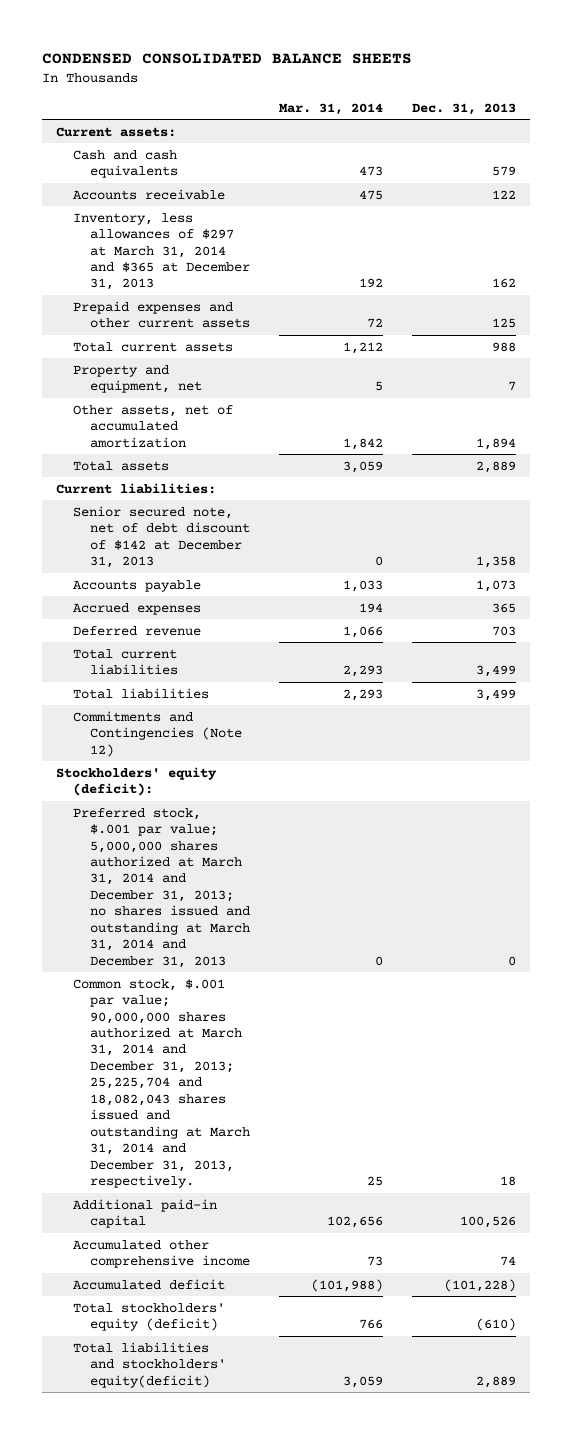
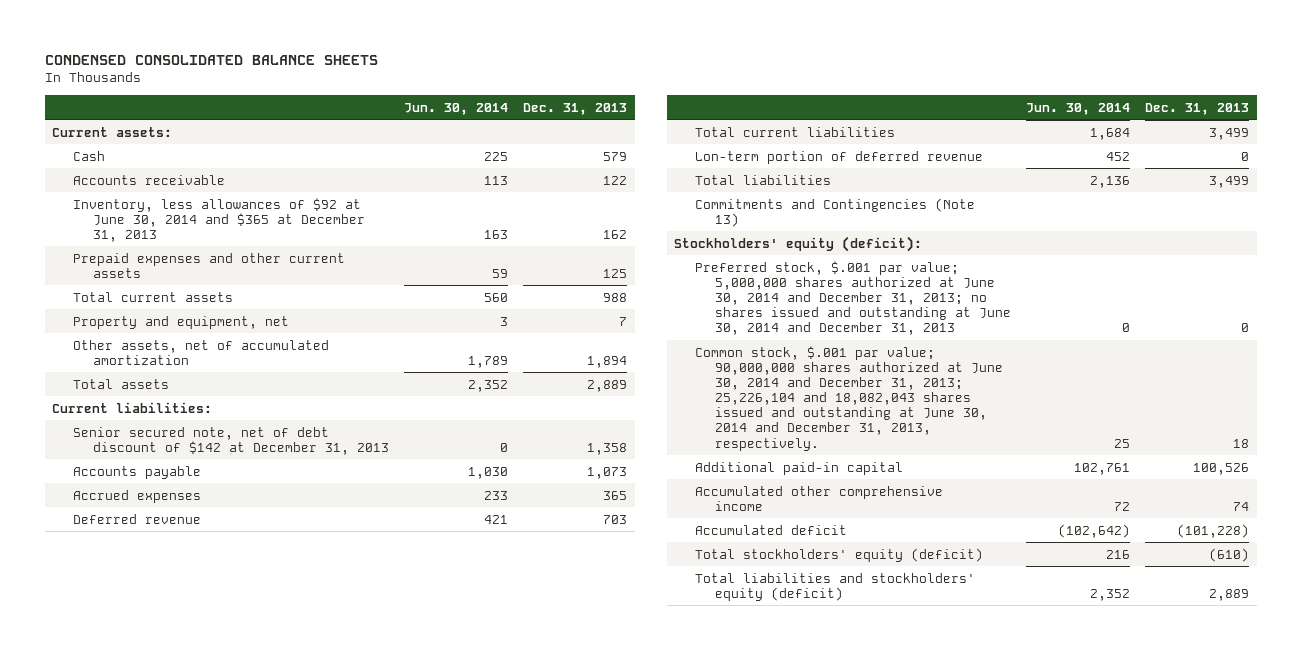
[279,102,384,115] Mar. 31, 2014 -> none
none -> [404,102,509,115] Jun. 30, 2014
[73,149,179,179] Cash and cash equivalents -> [72,150,105,161] Cash
[73,212,251,291] Inventory, less allowances of $297 at March 31, 2014 and $365 at December 31, 2013 -> [72,197,366,242] Inventory, less allowances of $92 at June 30, 2014 and $365 at December 31, 2013
none -> [694,150,983,164] Lon-term portion of deferred revenue
[73,710,243,757] Commitments and Contingencies (Note 12) -> [694,197,975,227] Commitments and Contingencies (Note 13)
[73,807,251,968] Preferred stock, $.001 par value; 5,000,000 shares authorized at March 31, 2014 and December 31, 2013; no shares issued and outstanding at March 31, 2014 and December 31, 2013 -> [694,260,1012,336] Preferred stock, $.001 par value; 5,000,000 shares authorized at June 30, 2014 and December 31, 2013; no shares issued and outstanding at June 30, 2014 and December 31, 2013
[73,978,251,1189] Common stock, $.001 par value; 90,000,000 shares authorized at March 31, 2014 and December 31, 2013; 25,225,704 and 18,082,043 shares issued and outstanding at March 31, 2014 and December 31, 2013, respectively. -> [694,345,1004,451] Common stock, $.001 par value; 90,000,000 shares authorized at June 30, 2014 and December 31, 2013; 25,226,104 and 18,082,043 shares issued and outstanding at June 30, 2014 and December 31, 2013, respectively.
[73,1341,227,1388] Total liabilities and stockholders' equity(deficit) -> [694,572,975,601] Total liabilities and stockholders' equity (deficit)

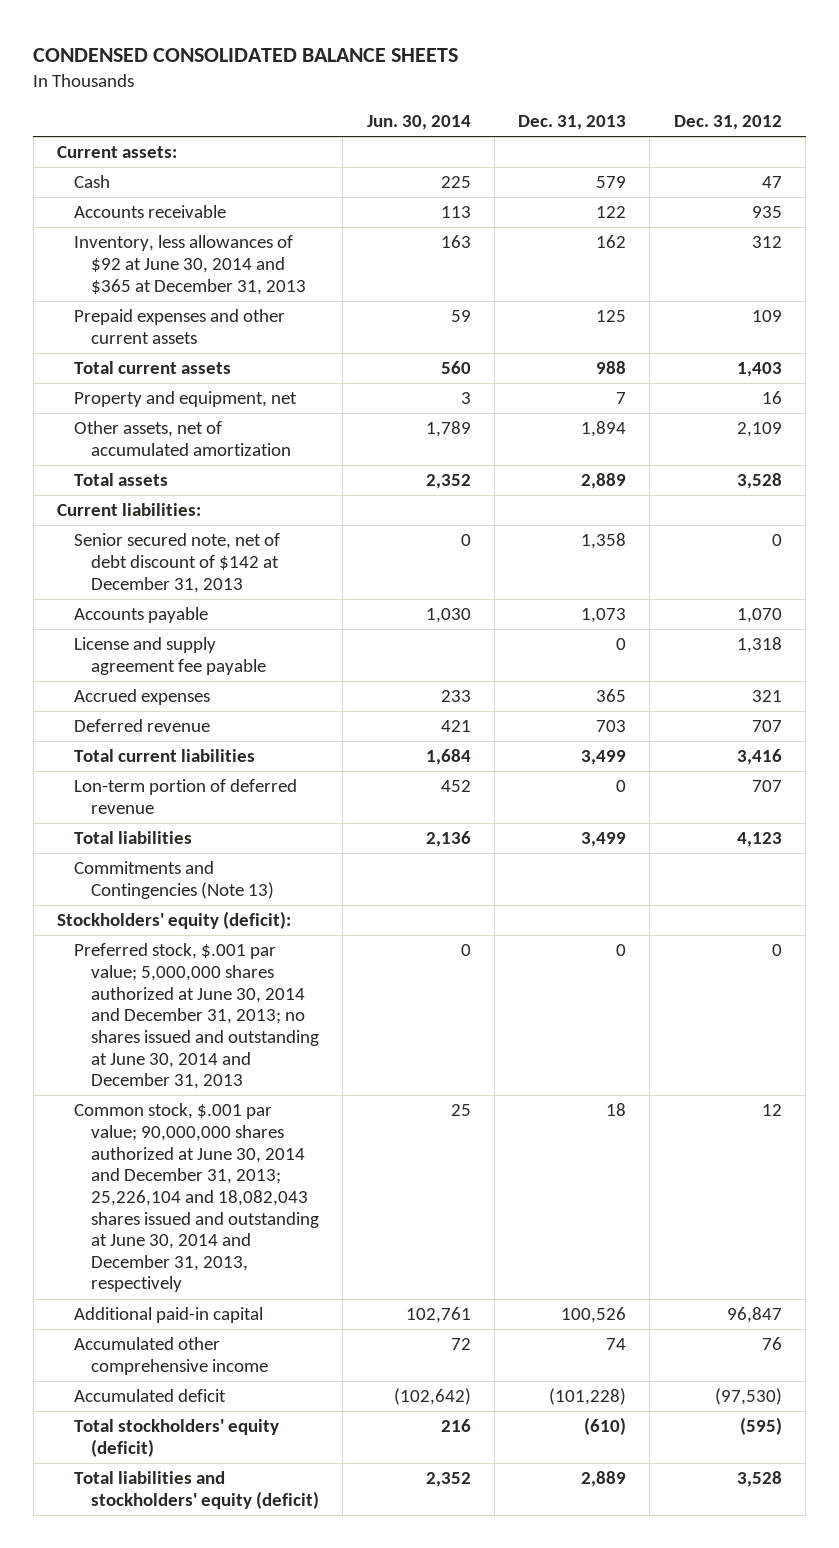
none -> [673,114,782,130] Dec. 31, 2012
none -> [74,637,267,675] License and supply agreement fee payable
[694,345,1004,451] Common stock, $.001 par value; 90,000,000 shares authorized at June 30, 2014 and December 31, 2013; 25,226,104 and 18,082,043 shares issued and outstanding at June 30, 2014 and December 31, 2013, respectively. -> [74,1103,320,1293] Common stock, $.001 par value; 90,000,000 shares authorized at June 30, 2014 and December 31, 2013; 25,226,104 and 18,082,043 shares issued and outstanding at June 30, 2014 and December 31, 2013, respectively

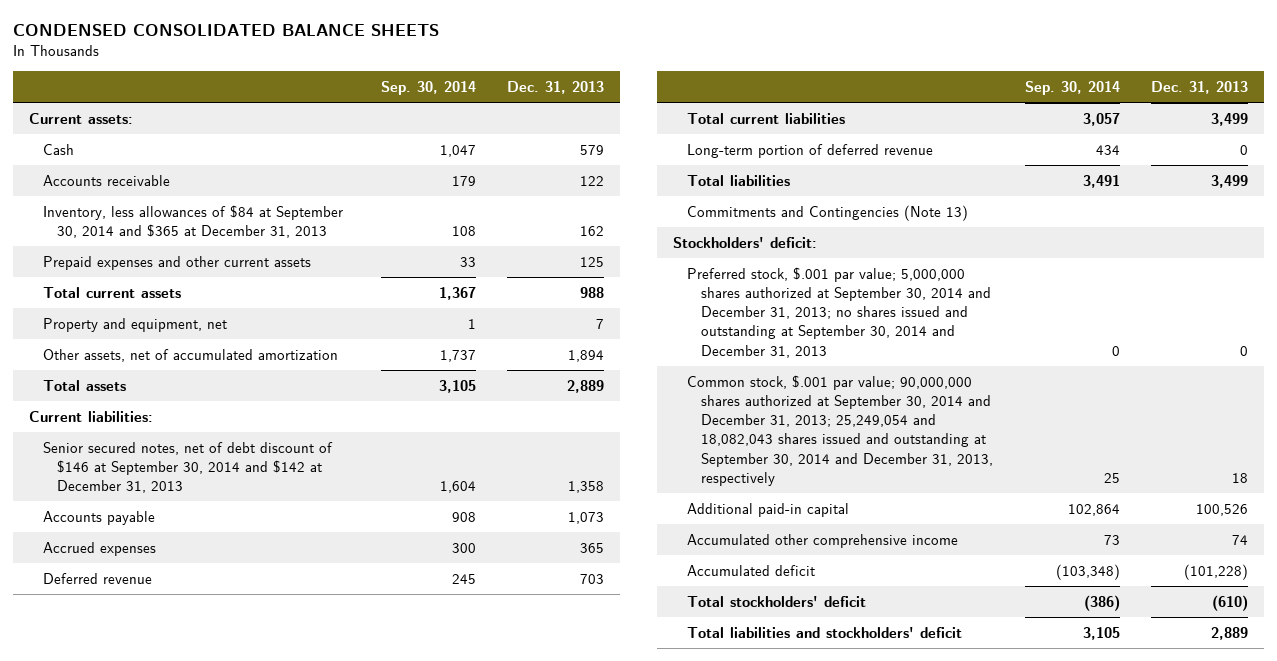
[366,114,471,130] Jun. 30, 2014 -> none
[673,114,782,130] Dec. 31, 2012 -> none
none -> [380,80,476,95] Sep. 30, 2014
[74,235,307,295] Inventory, less allowances of $92 at June 30, 2014 and $365 at December 31, 2013 -> [43,204,344,238] Inventory, less allowances of $84 at September 30, 2014 and $365 at December 31, 2013
[74,533,281,593] Senior secured note, net of debt discount of $142 at December 31, 2013 -> [43,441,334,494] Senior secured notes, net of debt discount of $146 at September 30, 2014 and $142 at December 31, 2013
[74,637,267,675] License and supply agreement fee payable -> none
[74,779,298,814] Lon-term portion of deferred revenue -> [687,143,934,158] Long-term portion of deferred revenue
[57,911,292,930] Stockholders' equity (deficit): -> [672,236,817,248] Stockholders' deficit:
[74,943,320,1090] Preferred stock, $.001 par value; 5,000,000 shares authorized at June 30, 2014 and December 31, 2013; no shares issued and outstanding at June 30, 2014 and December 31, 2013 -> [687,266,992,358] Preferred stock, $.001 par value; 5,000,000 shares authorized at September 30, 2014 and December 31, 2013; no shares issued and outstanding at September 30, 2014 and December 31, 2013
[74,1103,320,1293] Common stock, $.001 par value; 90,000,000 shares authorized at June 30, 2014 and December 31, 2013; 25,226,104 and 18,082,043 shares issued and outstanding at June 30, 2014 and December 31, 2013, respectively -> [687,374,994,486] Common stock, $.001 par value; 90,000,000 shares authorized at September 30, 2014 and December 31, 2013; 25,249,054 and 18,082,043 shares issued and outstanding at September 30, 2014 and December 31, 2013, respectively
[74,1419,280,1457] Total stockholders' equity (deficit) -> [687,595,867,607] Total stockholders' deficit
[74,1471,320,1509] Total liabilities and stockholders' equity (deficit) -> [687,626,963,638] Total liabilities and stockholders' deficit

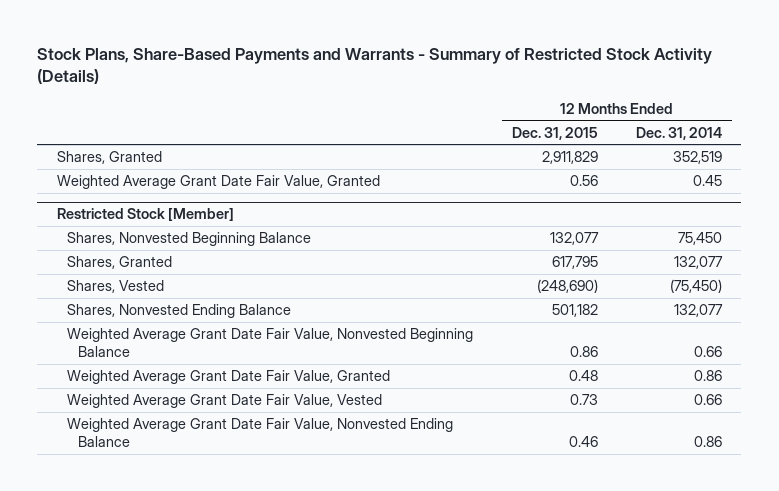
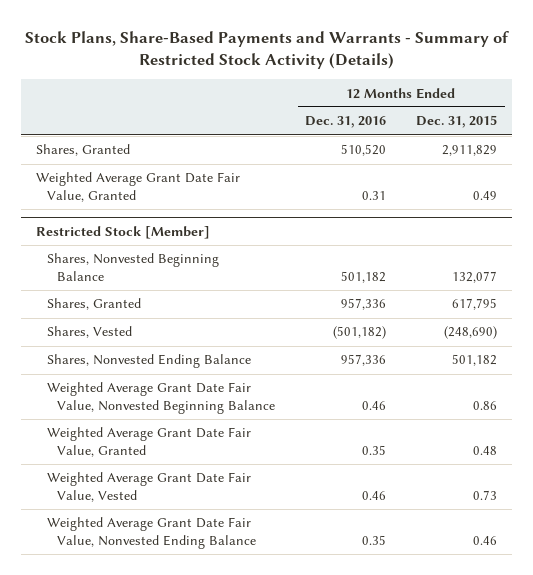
[636,126,723,140] Dec. 31, 2014 -> none
none -> [305,116,387,129] Dec. 31, 2016
[569,175,598,187] 0.56 -> [473,190,498,200] 0.49

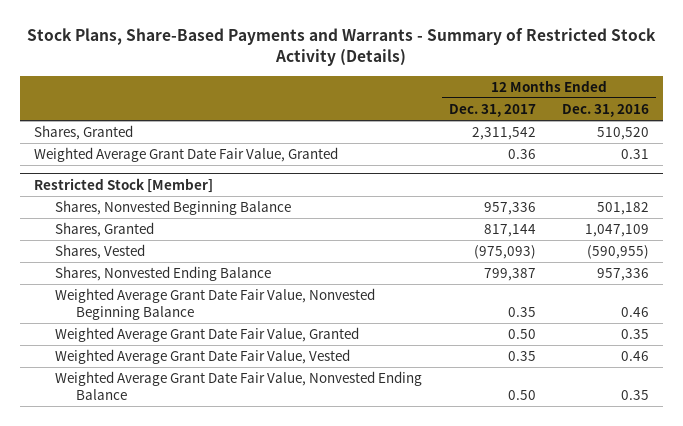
[416,115,498,129] Dec. 31, 2015 -> none
none -> [448,104,536,118] Dec. 31, 2017
[341,298,387,311] 957,336 -> [585,224,650,238] 1,047,109
[333,326,387,340] (501,182) -> [587,245,650,260] (590,955)

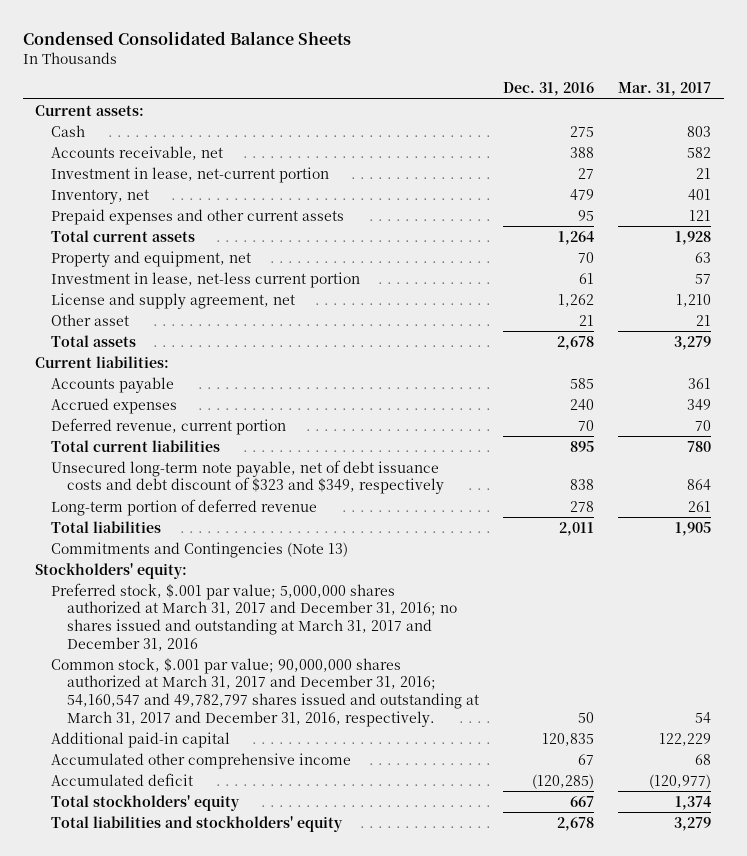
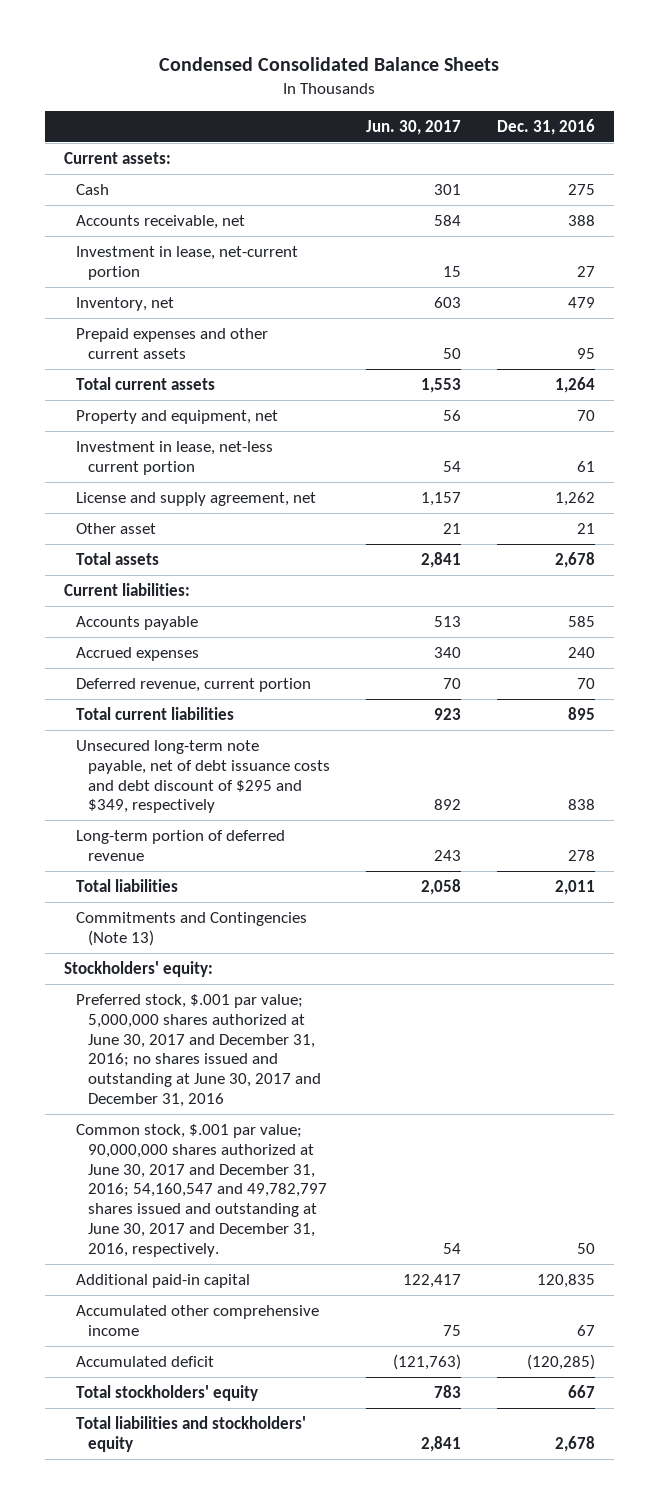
[618,82,712,97] Mar. 31, 2017 -> none
none -> [366,119,462,135] Jun. 30, 2017
[51,459,444,495] Unsecured long-term note payable, net of debt issuance costs and debt discount of $323 and $349, respectively -> [75,739,330,814] Unsecured long-term note payable, net of debt issuance costs and debt discount of $295 and $349, respectively
[51,582,457,651] Preferred stock, $.001 par value; 5,000,000 shares authorized at March 31, 2017 and December 31, 2016; no shares issued and outstanding at March 31, 2017 and December 31, 2016 -> [75,993,321,1108] Preferred stock, $.001 par value; 5,000,000 shares authorized at June 30, 2017 and December 31, 2016; no shares issued and outstanding at June 30, 2017 and December 31, 2016
[51,657,479,727] Common stock, $.001 par value; 90,000,000 shares authorized at March 31, 2017 and December 31, 2016; 54,160,547 and 49,782,797 shares issued and outstanding at March 31, 2017 and December 31, 2016, respectively. -> [75,1123,327,1258] Common stock, $.001 par value; 90,000,000 shares authorized at June 30, 2017 and December 31, 2016; 54,160,547 and 49,782,797 shares issued and outstanding at June 30, 2017 and December 31, 2016, respectively.

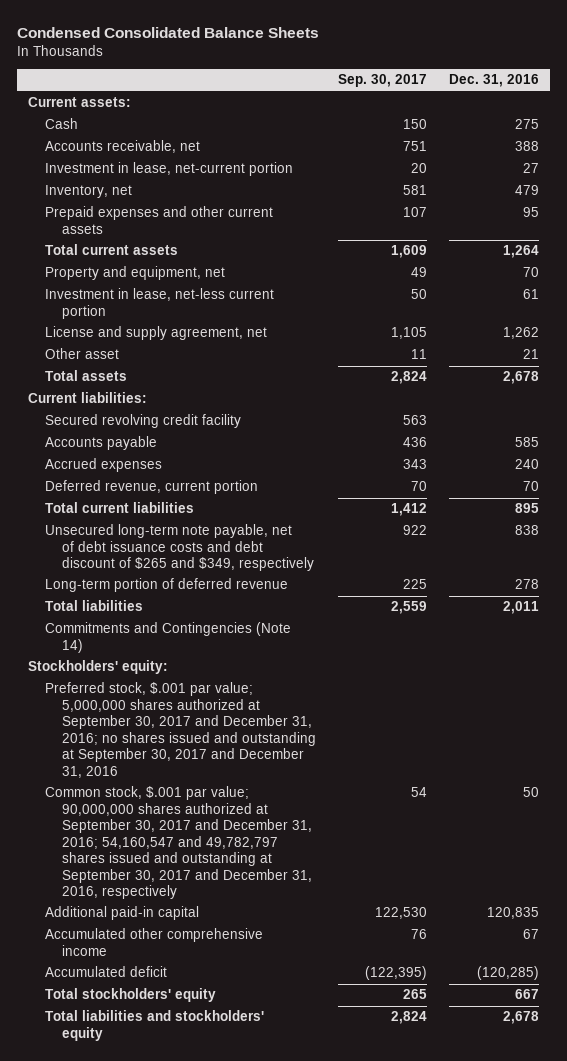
[366,119,462,135] Jun. 30, 2017 -> none
none -> [338,74,428,88] Sep. 30, 2017
none -> [45,414,242,429] Secured revolving credit facility
[75,739,330,814] Unsecured long-term note payable, net of debt issuance costs and debt discount of $295 and $349, respectively -> [45,524,315,572] Unsecured long-term note payable, net of debt issuance costs and debt discount of $265 and $349, respectively
[75,911,307,946] Commitments and Contingencies (Note 13) -> [45,622,292,653] Commitments and Contingencies (Note 14)
[75,993,321,1108] Preferred stock, $.001 par value; 5,000,000 shares authorized at June 30, 2017 and December 31, 2016; no shares issued and outstanding at June 30, 2017 and December 31, 2016 -> [45,682,317,778] Preferred stock, $.001 par value; 5,000,000 shares authorized at September 30, 2017 and December 31, 2016; no shares issued and outstanding at September 30, 2017 and December 31, 2016
[75,1123,327,1258] Common stock, $.001 par value; 90,000,000 shares authorized at June 30, 2017 and December 31, 2016; 54,160,547 and 49,782,797 shares issued and outstanding at June 30, 2017 and December 31, 2016, respectively. -> [45,786,313,900] Common stock, $.001 par value; 90,000,000 shares authorized at September 30, 2017 and December 31, 2016; 54,160,547 and 49,782,797 shares issued and outstanding at September 30, 2017 and December 31, 2016, respectively

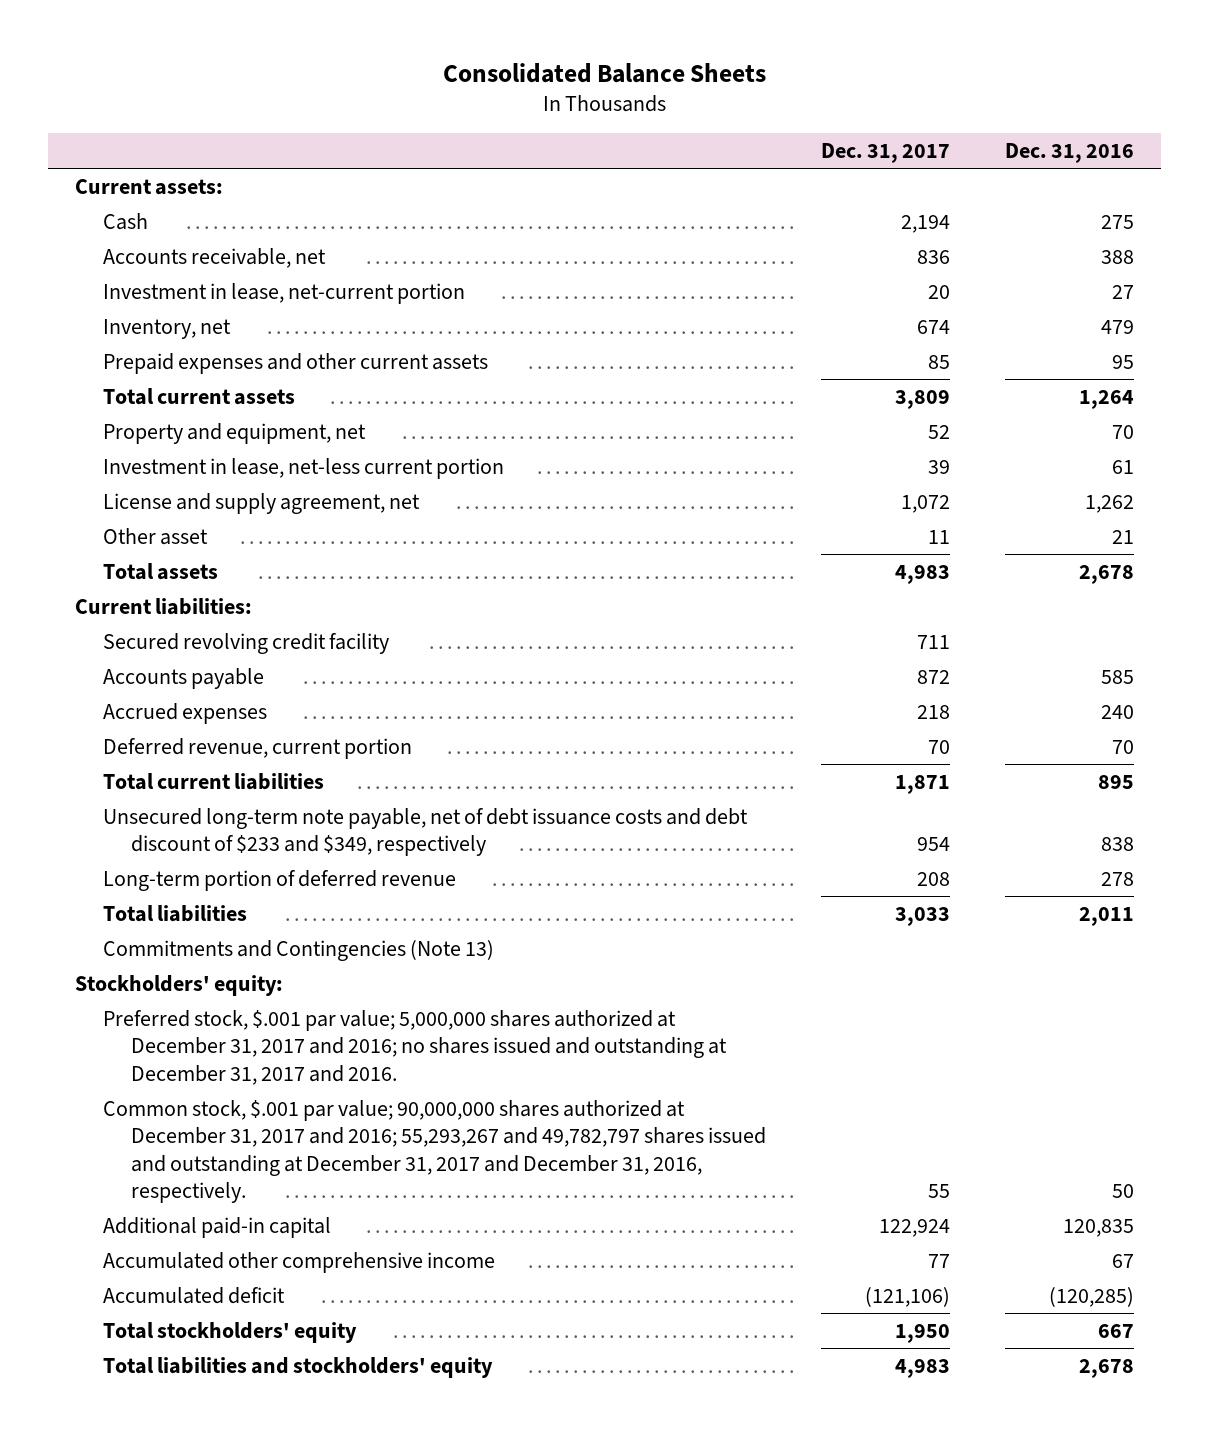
[16,26,319,38] Condensed Consolidated Balance Sheets -> [442,62,766,83] Consolidated Balance Sheets
[338,74,428,88] Sep. 30, 2017 -> none
none -> [821,142,951,163] Dec. 31, 2017
[45,524,315,572] Unsecured long-term note payable, net of debt issuance costs and debt discount of $265 and $349, respectively -> [103,807,749,857] Unsecured long-term note payable, net of debt issuance costs and debt discount of $233 and $349, respectively
[45,622,292,653] Commitments and Contingencies (Note 14) -> [103,939,495,961] Commitments and Contingencies (Note 13)
[45,682,317,778] Preferred stock, $.001 par value; 5,000,000 shares authorized at September 30, 2017 and December 31, 2016; no shares issued and outstanding at September 30, 2017 and December 31, 2016 -> [103,1009,728,1085] Preferred stock, $.001 par value; 5,000,000 shares authorized at December 31, 2017 and 2016; no shares issued and outstanding at December 31, 2017 and 2016.
[45,786,313,900] Common stock, $.001 par value; 90,000,000 shares authorized at September 30, 2017 and December 31, 2016; 54,160,547 and 49,782,797 shares issued and outstanding at September 30, 2017 and December 31, 2016, respectively -> [103,1099,767,1204] Common stock, $.001 par value; 90,000,000 shares authorized at December 31, 2017 and 2016; 55,293,267 and 49,782,797 shares issued and outstanding at December 31, 2017 and December 31, 2016, respectively.

